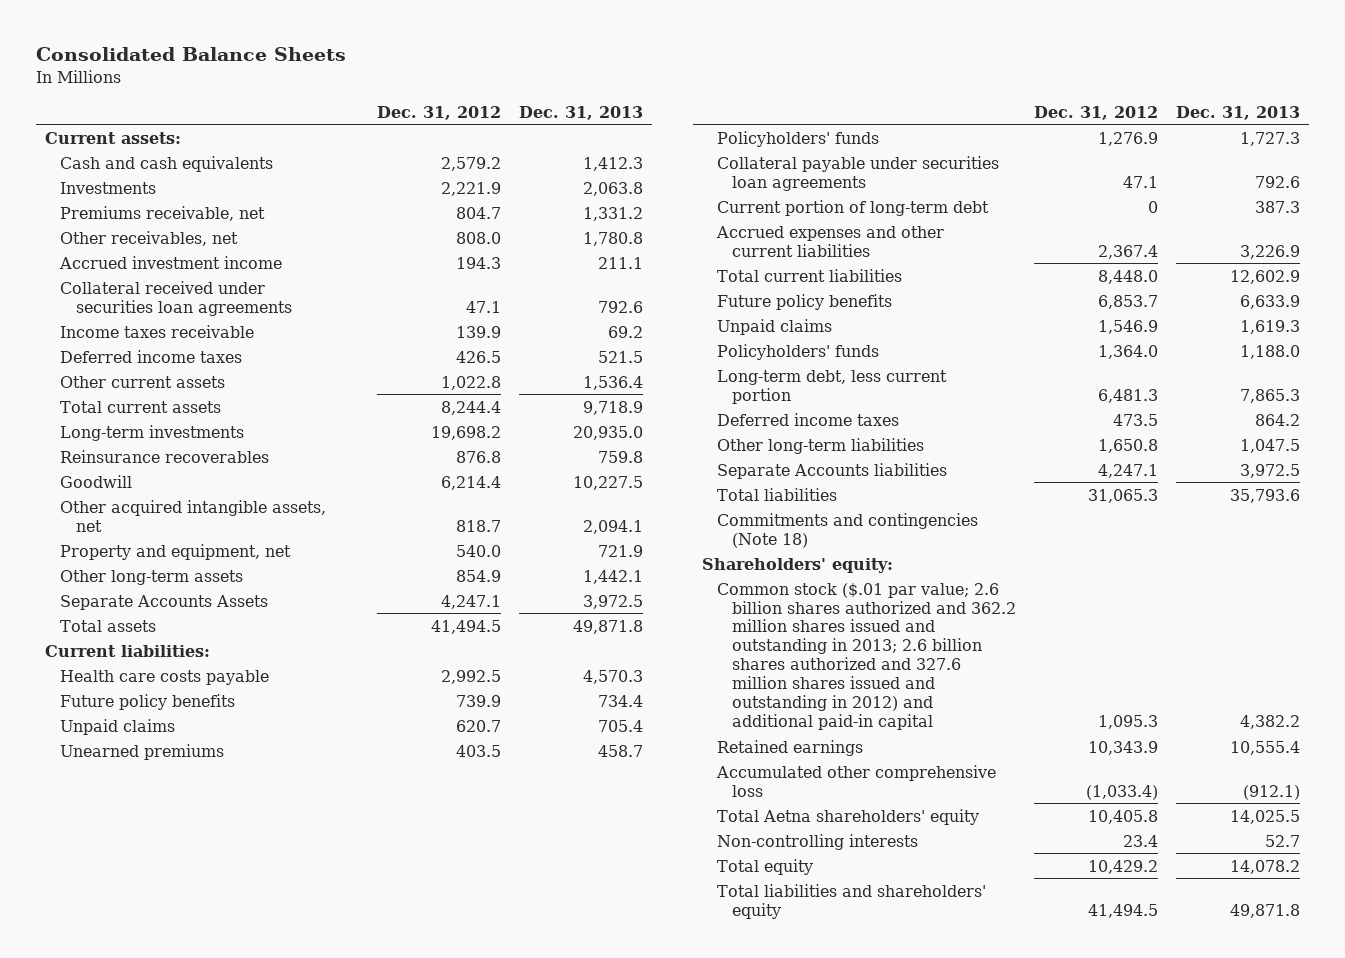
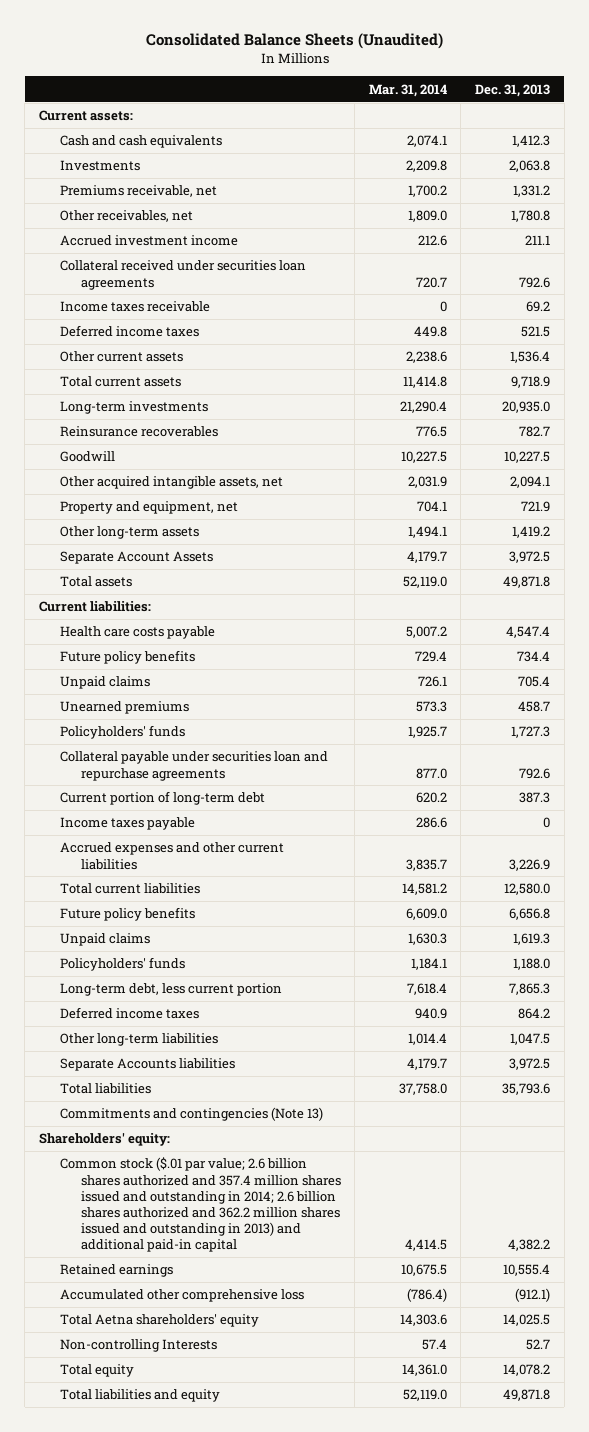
[35,46,346,61] Consolidated Balance Sheets -> [145,33,443,50] Consolidated Balance Sheets (Unaudited)
[377,105,502,120] Dec. 31, 2012 -> none
none -> [368,83,447,97] Mar. 31, 2014
[598,450,644,463] 759.8 -> [519,426,551,438] 782.7
[583,569,644,584] 1,442.1 -> [512,526,551,539] 1,419.2
[60,594,269,610] Separate Accounts Assets -> [59,551,213,565] Separate Account Assets
[583,669,644,684] 4,570.3 -> [506,626,551,639] 4,547.4
[717,155,1000,191] Collateral payable under securities loan agreements -> [59,751,328,781] Collateral payable under securities loan and repurchase agreements
none -> [59,817,195,831] Income taxes payable
[1230,269,1301,284] 12,602.9 -> [504,883,551,896] 12,580.0
[1240,294,1301,309] 6,633.9 -> [509,908,551,921] 6,656.8
[717,512,979,548] Commitments and contingencies (Note 18) -> [59,1107,323,1122] Commitments and contingencies (Note 13)
[717,582,1017,731] Common stock ($.01 par value; 2.6 billion shares authorized and 362.2 million shares issued and outstanding in 2013; 2.6 billion shares authorized and 327.6 million shares issued and outstanding in 2012) and additional paid-in capital -> [59,1157,341,1253] Common stock ($.01 par value; 2.6 billion shares authorized and 357.4 million shares issued and outstanding in 2014; 2.6 billion shares authorized and 362.2 million shares issued and outstanding in 2013) and additional paid-in capital
[717,833,919,850] Non-controlling interests -> [59,1339,217,1353] Non-controlling Interests
[717,883,987,919] Total liabilities and shareholders' equity -> [59,1389,220,1403] Total liabilities and equity

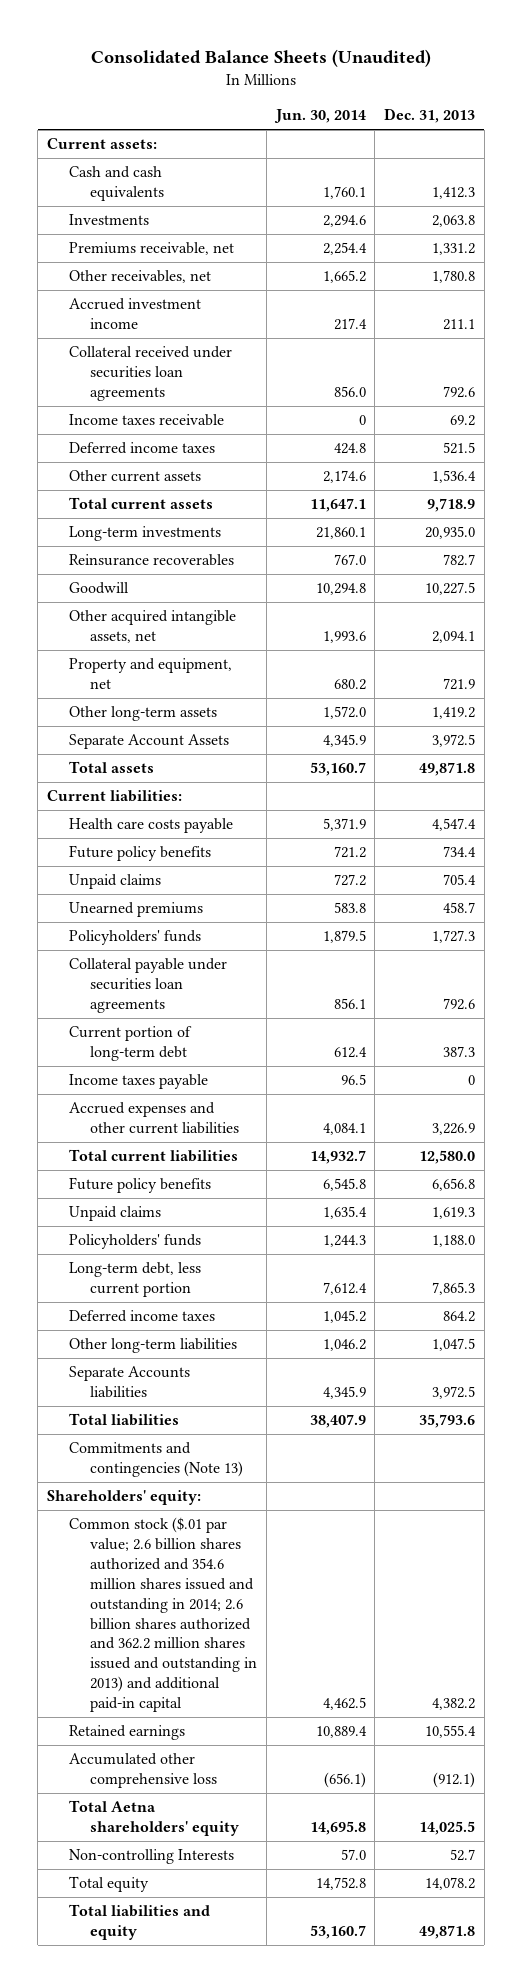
[368,83,447,97] Mar. 31, 2014 -> none
none -> [273,109,366,124] Jun. 30, 2014
[59,751,328,781] Collateral payable under securities loan and repurchase agreements -> [68,958,227,1014] Collateral payable under securities loan agreements
[59,1157,341,1253] Common stock ($.01 par value; 2.6 billion shares authorized and 357.4 million shares issued and outstanding in 2014; 2.6 billion shares authorized and 362.2 million shares issued and outstanding in 2013) and additional paid-in capital -> [68,1517,258,1712] Common stock ($.01 par value; 2.6 billion shares authorized and 354.6 million shares issued and outstanding in 2014; 2.6 billion shares authorized and 362.2 million shares issued and outstanding in 2013) and additional paid-in capital

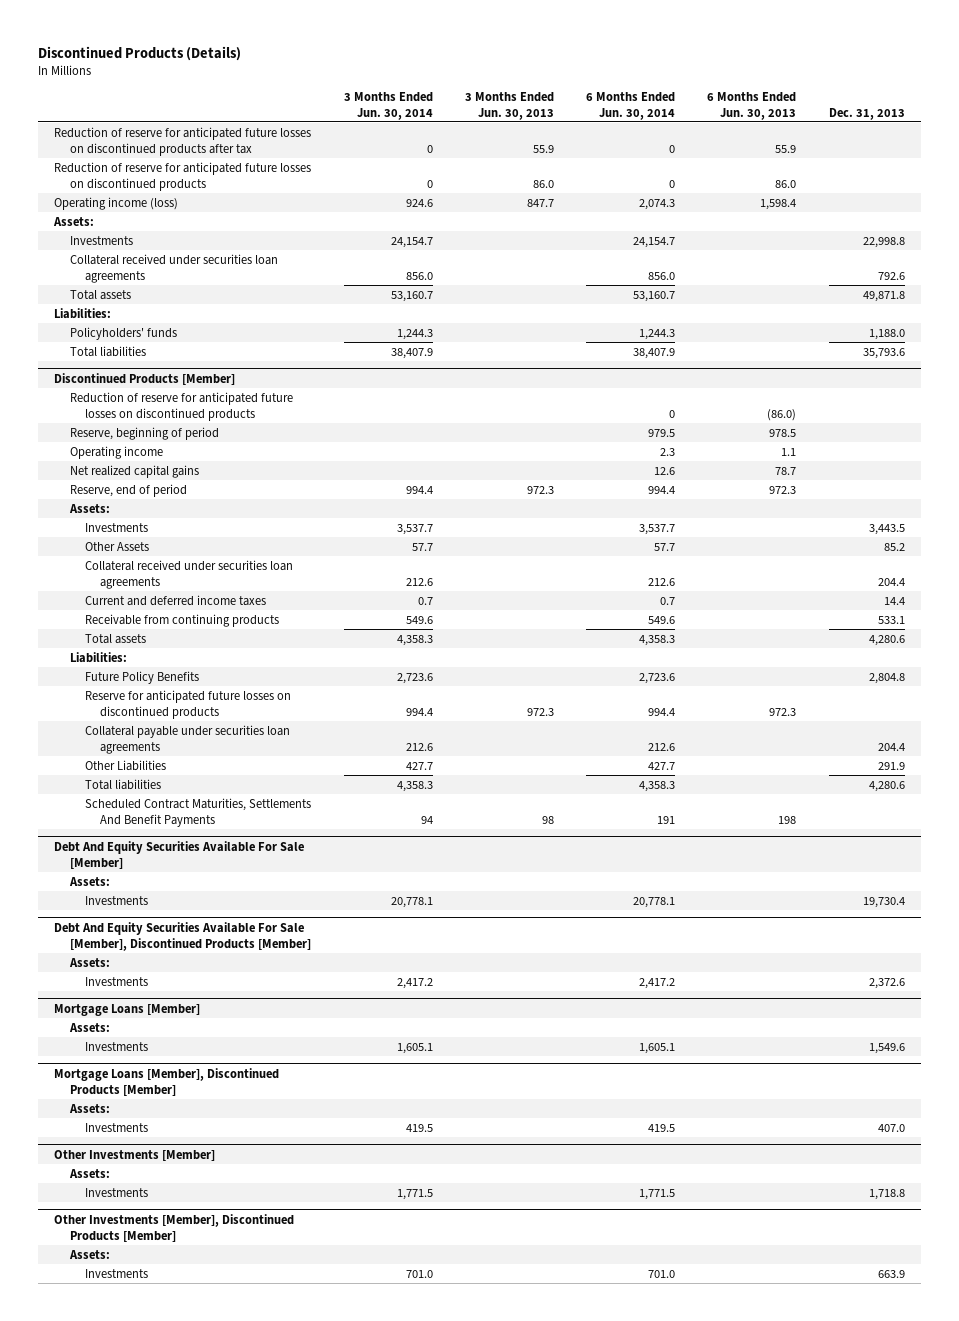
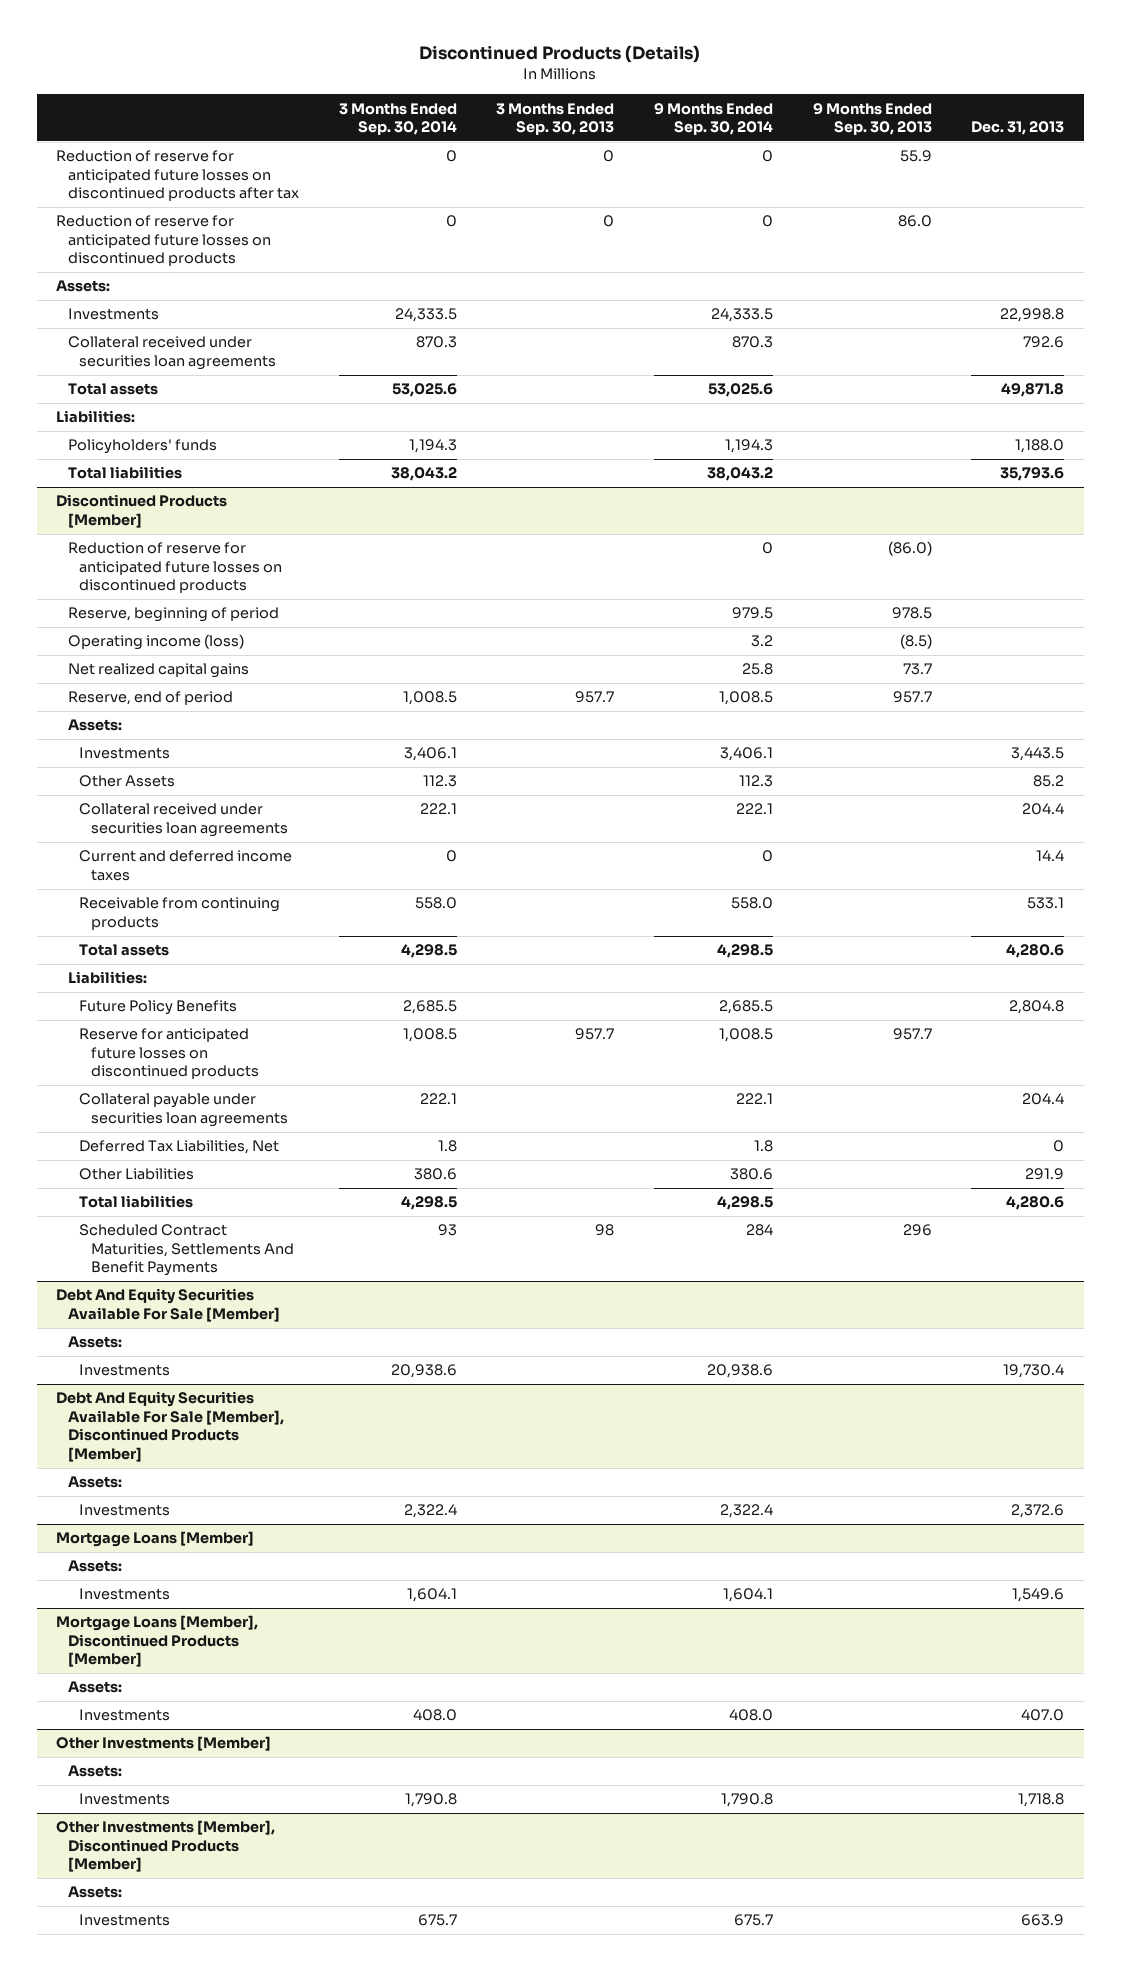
[343,91,433,120] 3 Months Ended Jun. 30, 2014 -> none
[464,91,554,120] 3 Months Ended Jun. 30, 2013 -> none
[586,91,676,120] 6 Months Ended Jun. 30, 2014 -> none
[707,91,797,120] 6 Months Ended Jun. 30, 2013 -> none
none -> [338,102,457,135] 3 Months Ended Sep. 30, 2014
none -> [496,102,615,135] 3 Months Ended Sep. 30, 2013
none -> [653,102,773,135] 9 Months Ended Sep. 30, 2014
none -> [812,102,932,135] 9 Months Ended Sep. 30, 2013
[54,196,179,210] Operating income (loss) -> none
[69,445,163,459] Operating income -> [67,634,244,651] Operating income (loss)
none -> [79,1140,280,1155] Deferred Tax Liabilities, Net

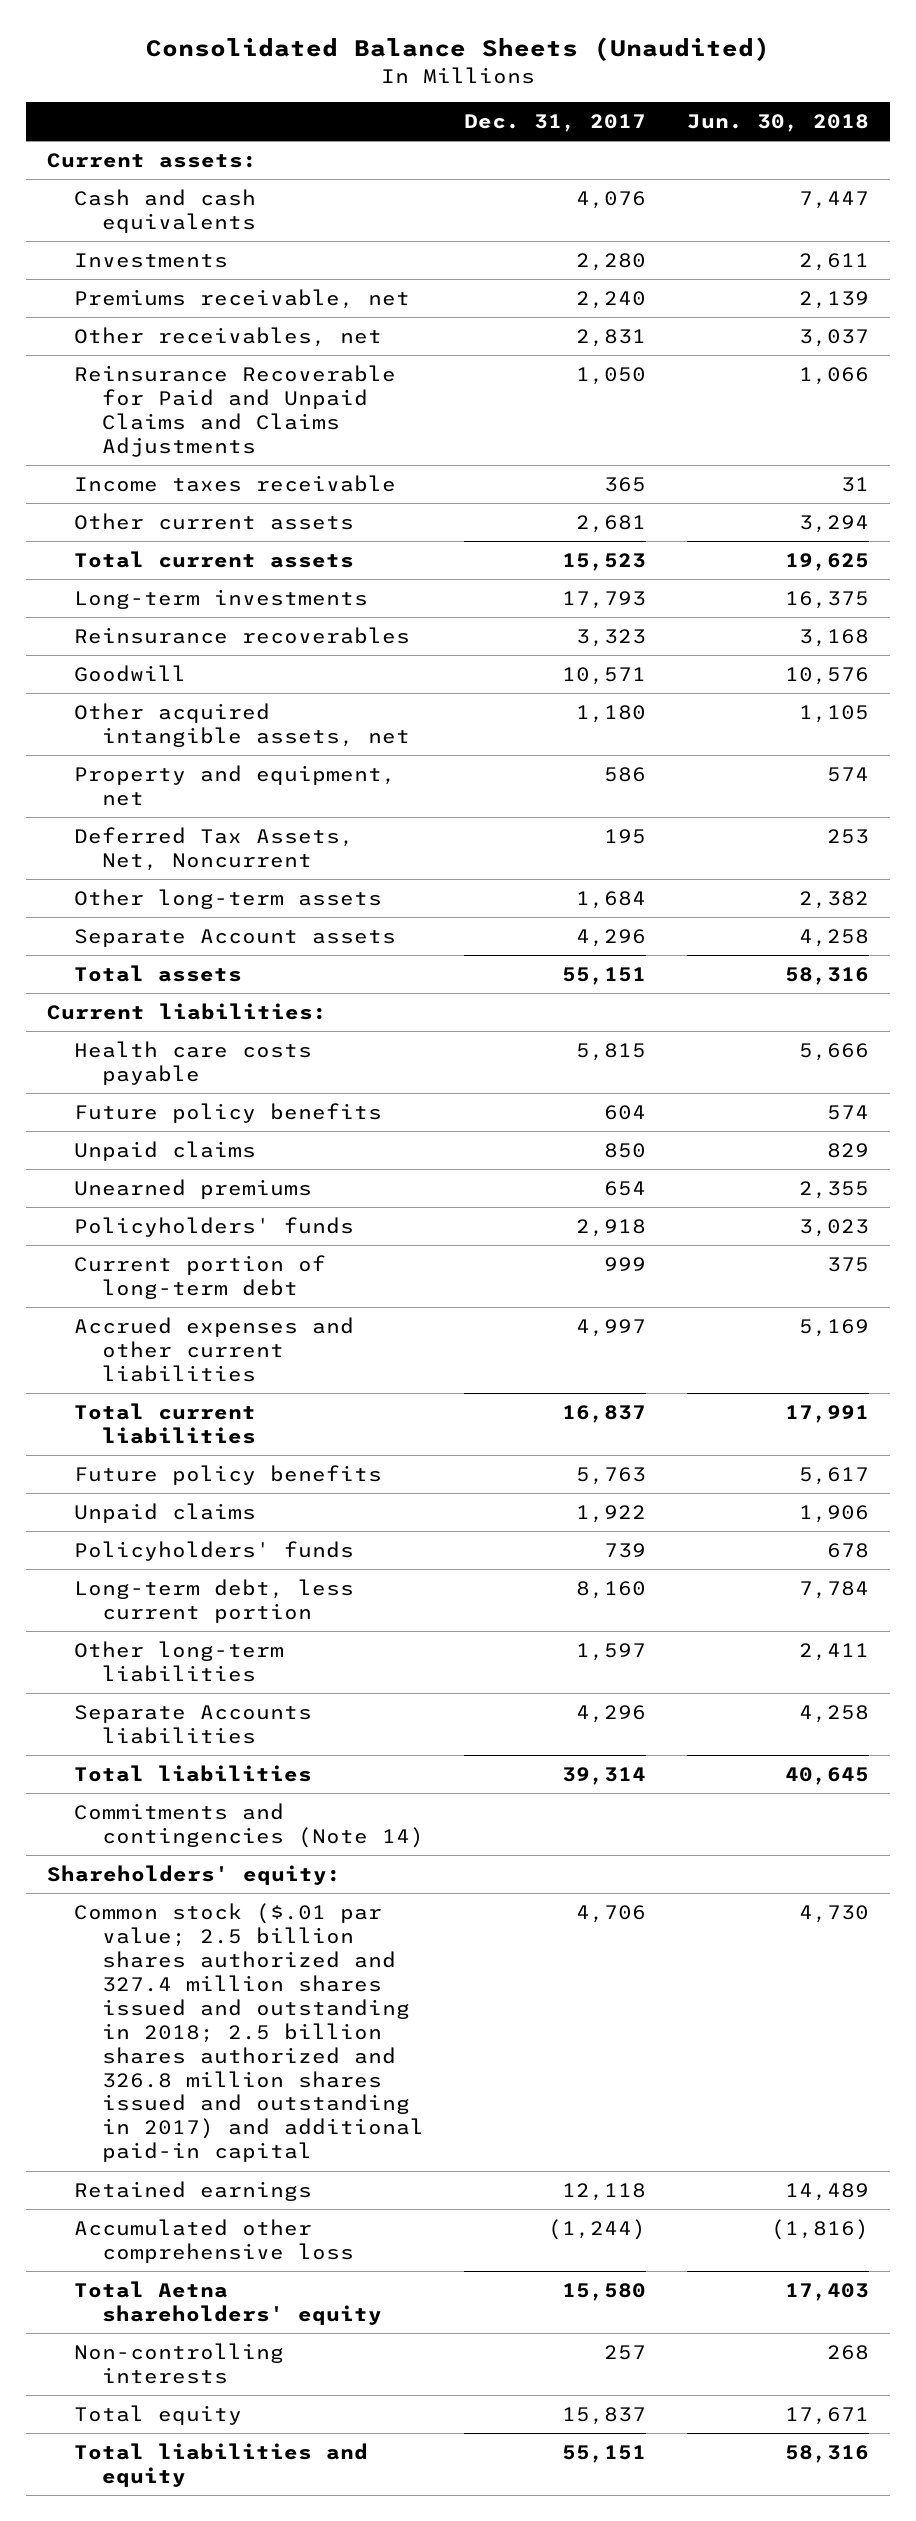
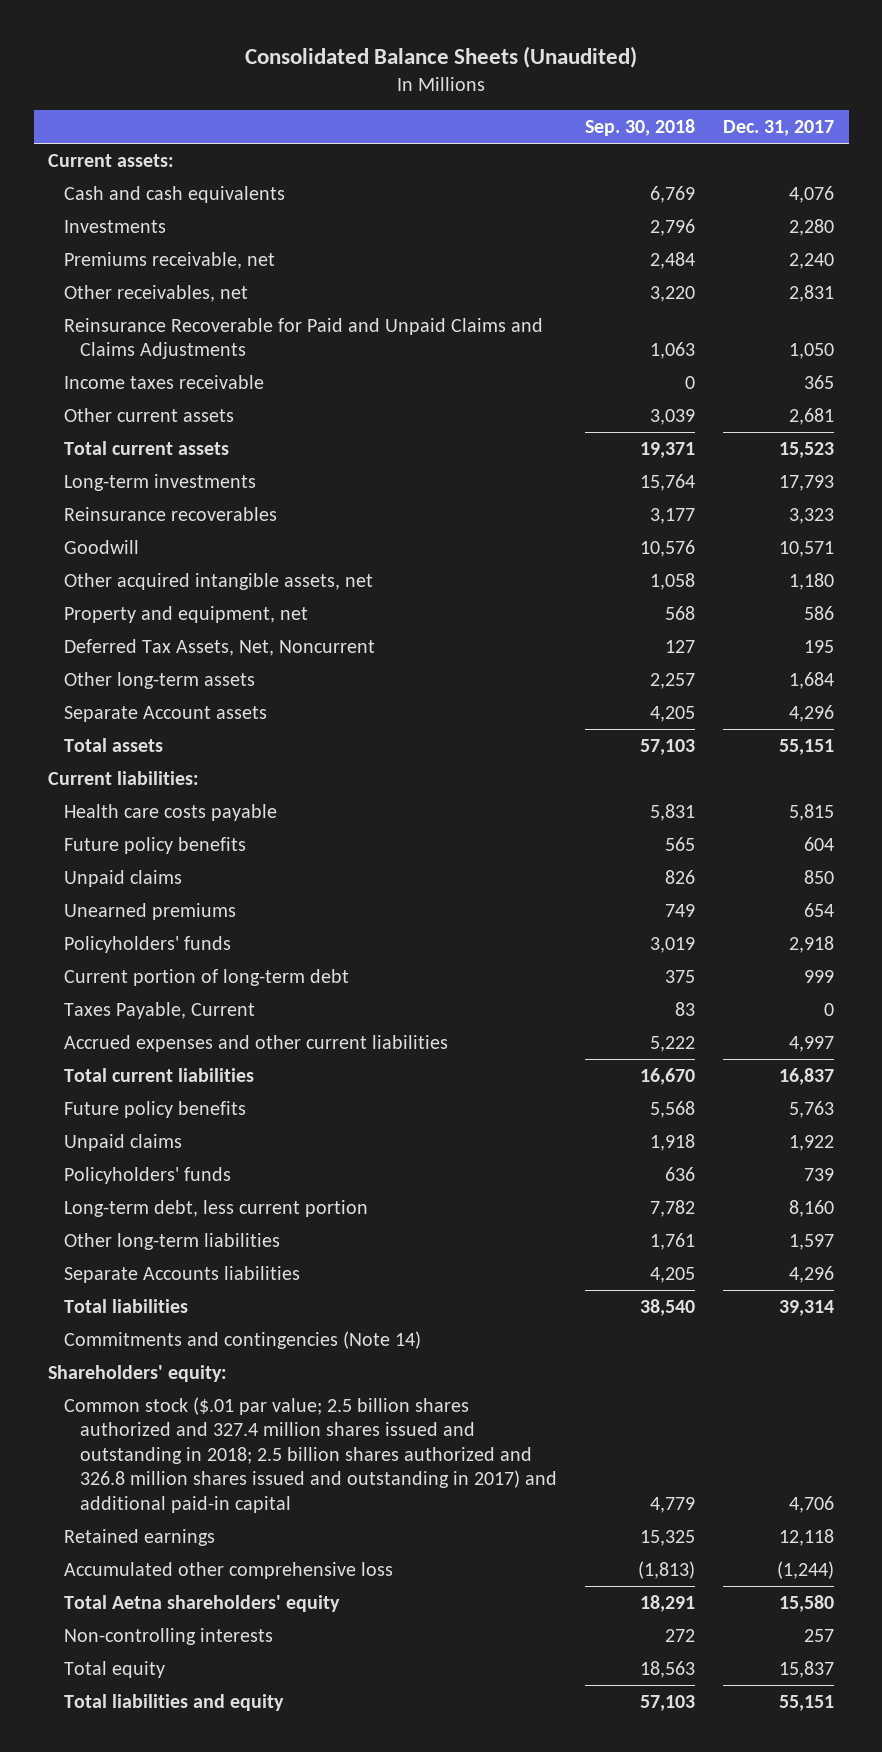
[687,113,870,132] Jun. 30, 2018 -> none
none -> [585,119,696,137] Sep. 30, 2018
none -> [63,1001,255,1019] Taxes Payable, Current

